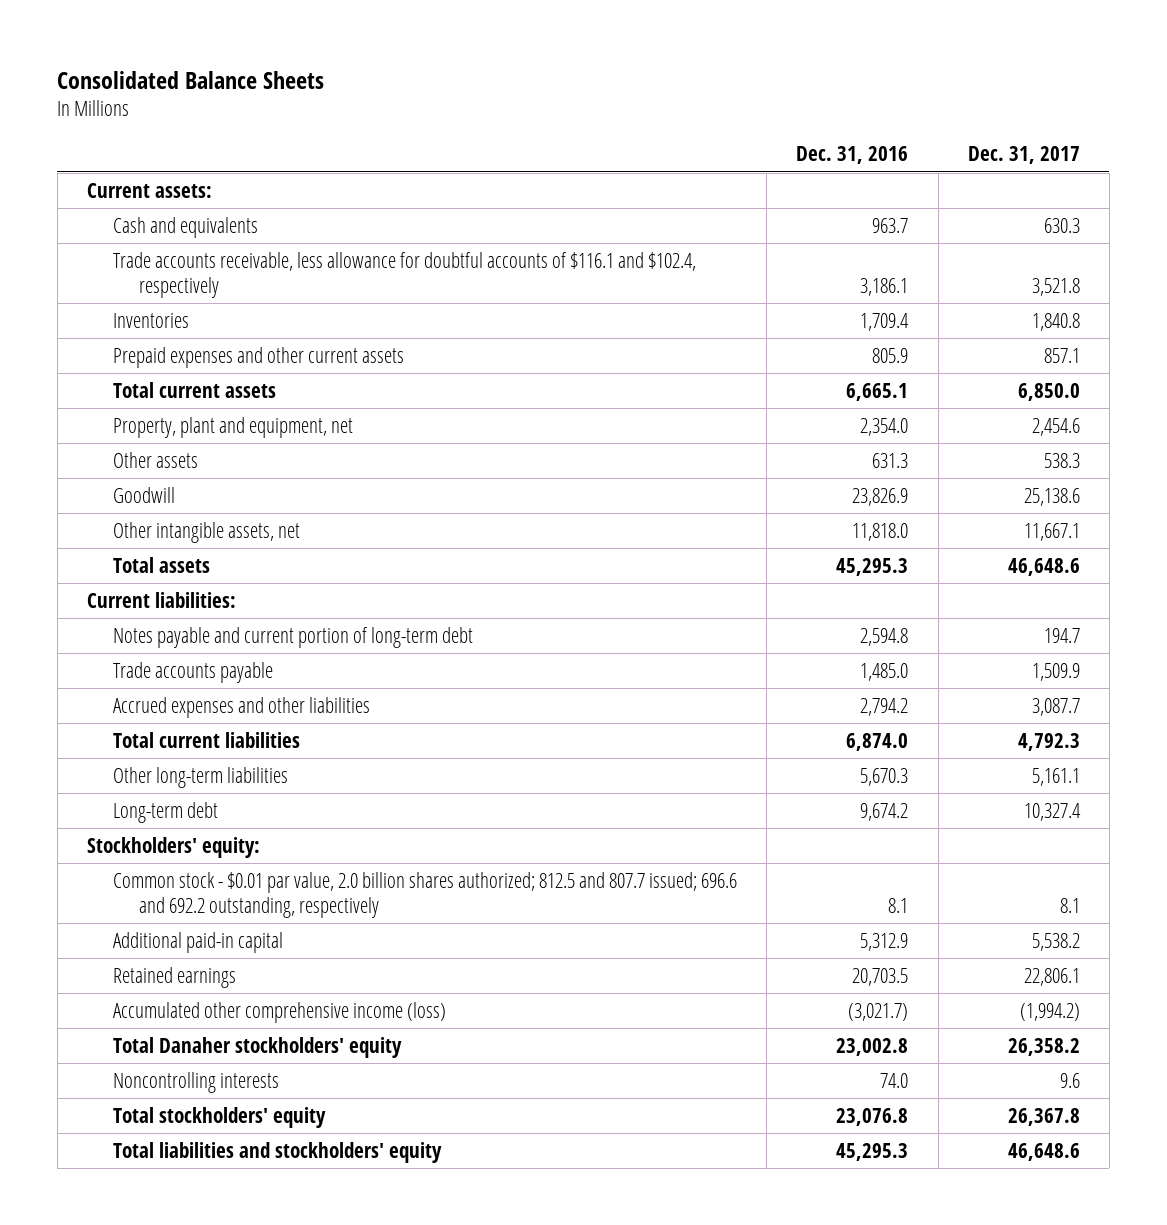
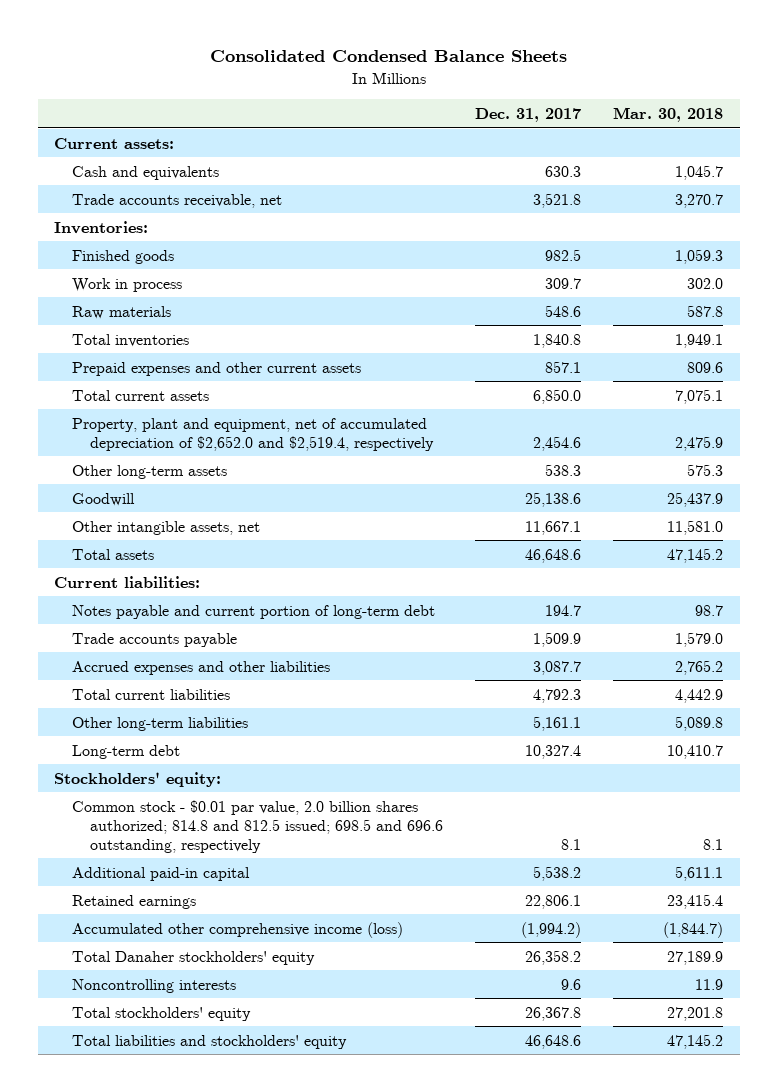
[57,70,325,89] Consolidated Balance Sheets -> [209,50,567,63] Consolidated Condensed Balance Sheets
[796,146,909,165] Dec. 31, 2016 -> none
none -> [613,107,724,123] Mar. 30, 2018
[112,251,696,298] Trade accounts receivable, less allowance for doubtful accounts of $116.1 and $102.4, respectively -> [72,193,283,208] Trade accounts receivable, net
none -> [54,220,149,234] Inventories:
none -> [72,249,175,264] Finished goods
none -> [72,277,183,292] Work in process
none -> [72,305,172,319] Raw materials
[112,312,189,328] Inventories -> [72,333,190,347] Total inventories
[112,416,353,438] Property, plant and equipment, net -> [72,417,435,451] Property, plant and equipment, net of accumulated depreciation of $2,652.0 and $2,519.4, respectively
[112,451,198,468] Other assets -> [72,464,228,479] Other long-term assets
[112,871,737,918] Common stock - $0.01 par value, 2.0 billion shares authorized; 812.5 and 807.7 issued; 696.6 and 692.2 outstanding, respectively -> [72,799,444,853] Common stock - $0.01 par value, 2.0 billion shares authorized; 814.8 and 812.5 issued; 698.5 and 696.6 outstanding, respectively

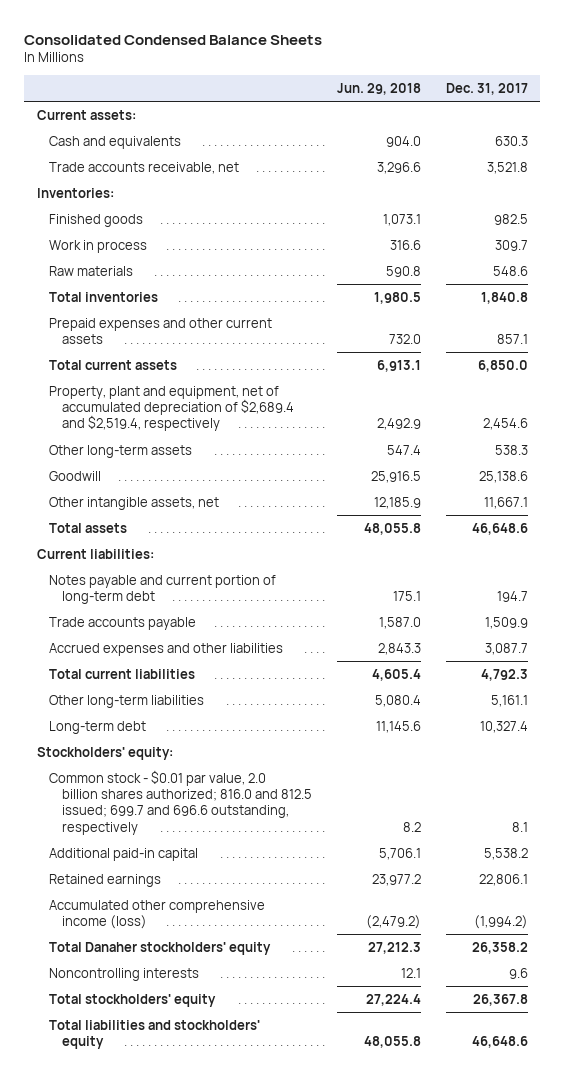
[613,107,724,123] Mar. 30, 2018 -> none
none -> [336,82,421,95] Jun. 29, 2018
[72,417,435,451] Property, plant and equipment, net of accumulated depreciation of $2,652.0 and $2,519.4, respectively -> [49,385,295,432] Property, plant and equipment, net of accumulated depreciation of $2,689.4 and $2,519.4, respectively
[72,799,444,853] Common stock - $0.01 par value, 2.0 billion shares authorized; 814.8 and 812.5 issued; 698.5 and 696.6 outstanding, respectively -> [49,769,313,835] Common stock - $0.01 par value, 2.0 billion shares authorized; 816.0 and 812.5 issued; 699.7 and 696.6 outstanding, respectively

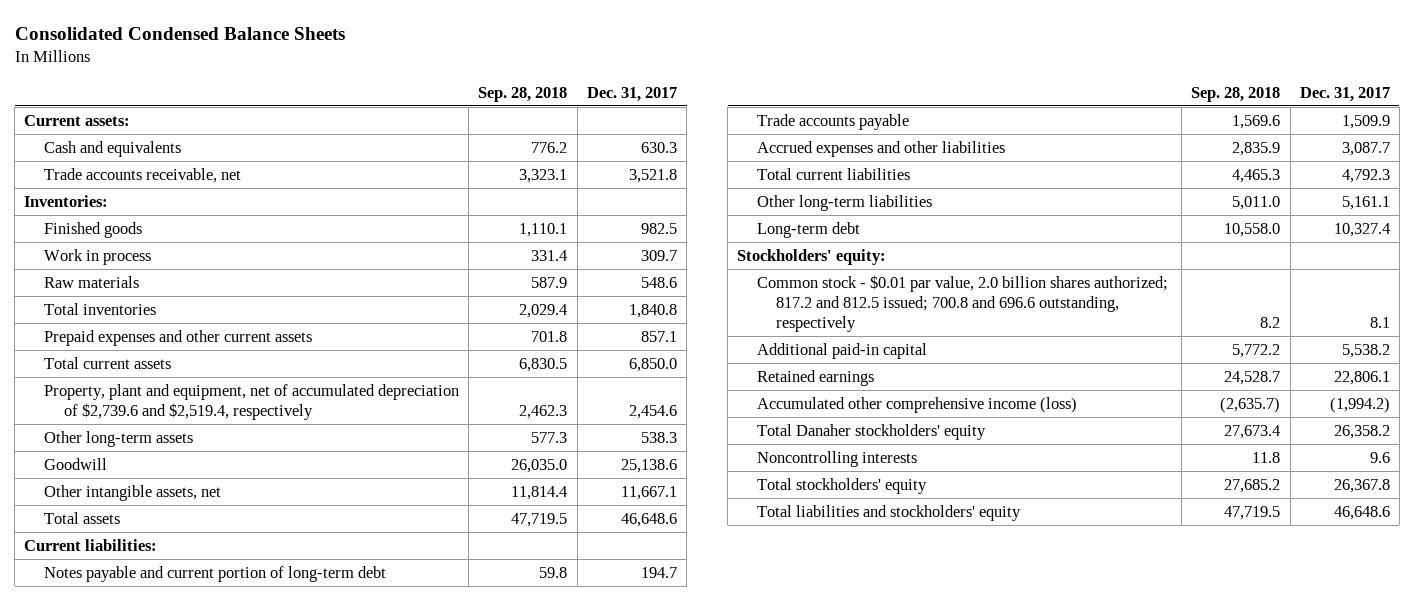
[336,82,421,95] Jun. 29, 2018 -> none
none -> [478,86,568,102] Sep. 28, 2018
[49,385,295,432] Property, plant and equipment, net of accumulated depreciation of $2,689.4 and $2,519.4, respectively -> [43,383,459,420] Property, plant and equipment, net of accumulated depreciation of $2,739.6 and $2,519.4, respectively
[49,769,313,835] Common stock - $0.01 par value, 2.0 billion shares authorized; 816.0 and 812.5 issued; 699.7 and 696.6 outstanding, respectively -> [756,274,1168,333] Common stock - $0.01 par value, 2.0 billion shares authorized; 817.2 and 812.5 issued; 700.8 and 696.6 outstanding, respectively

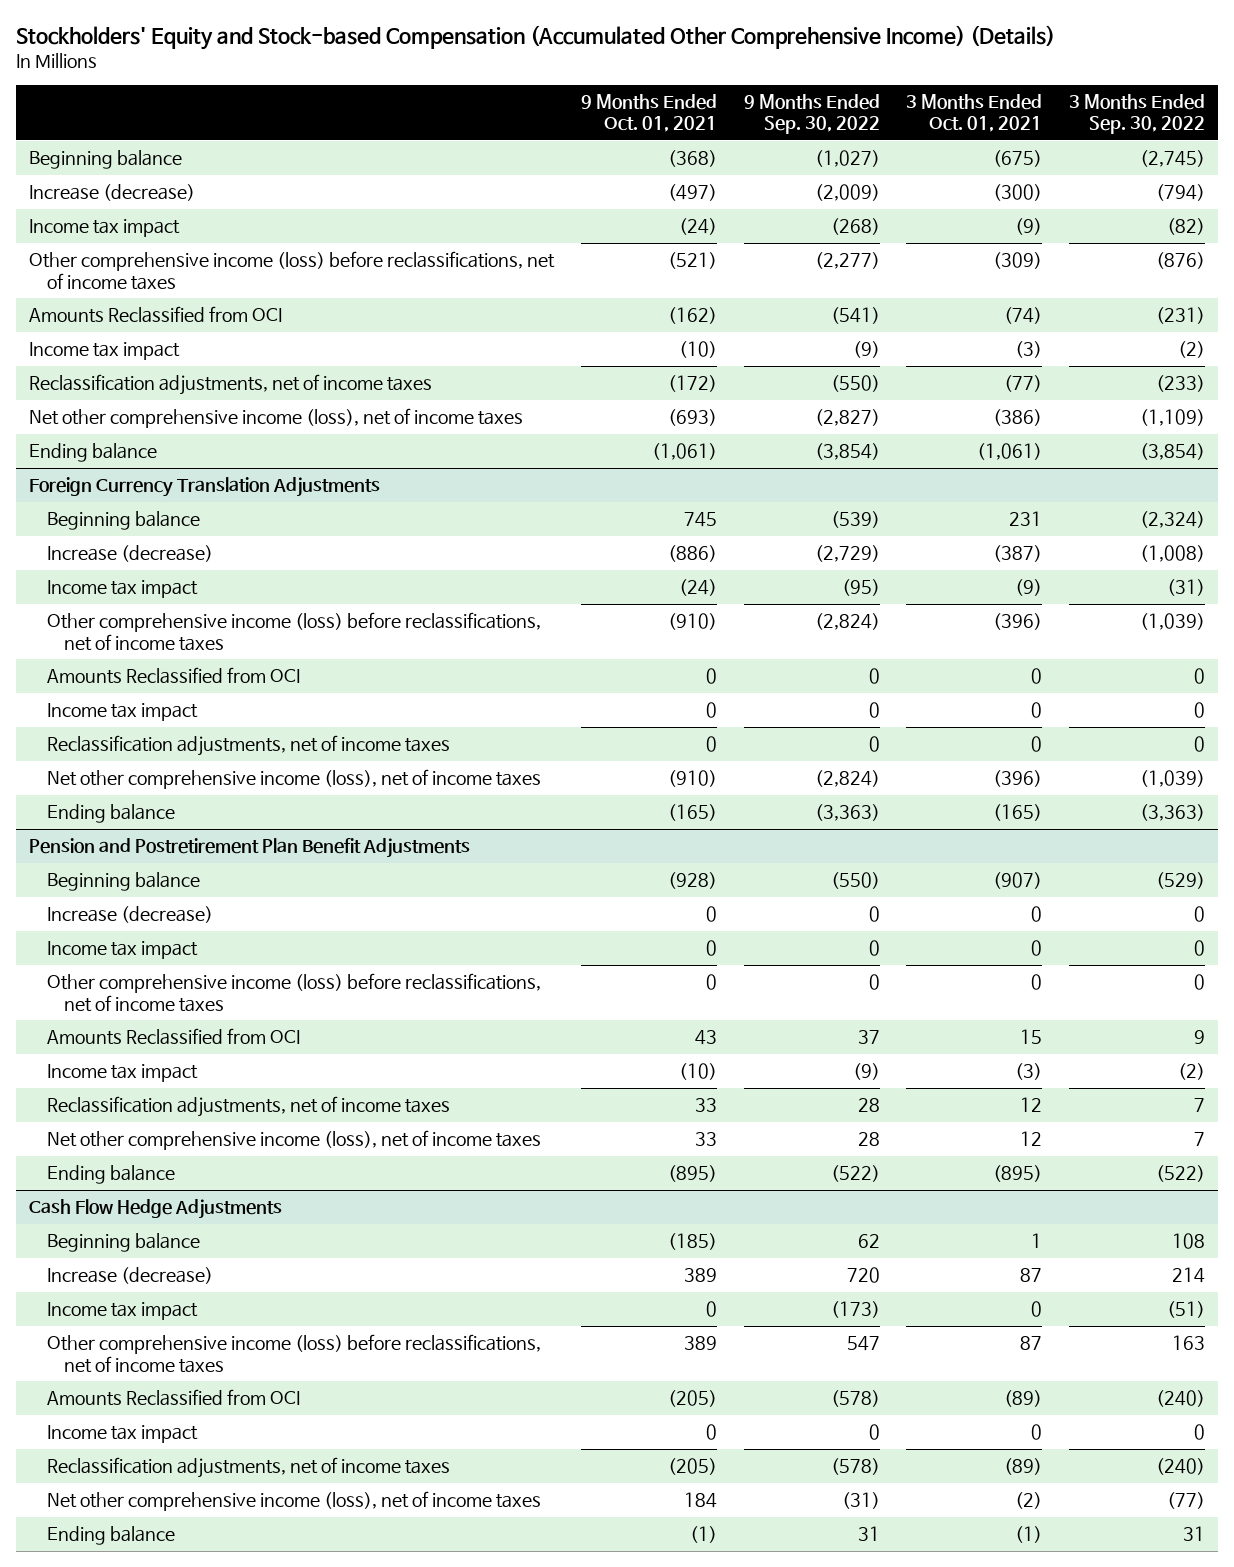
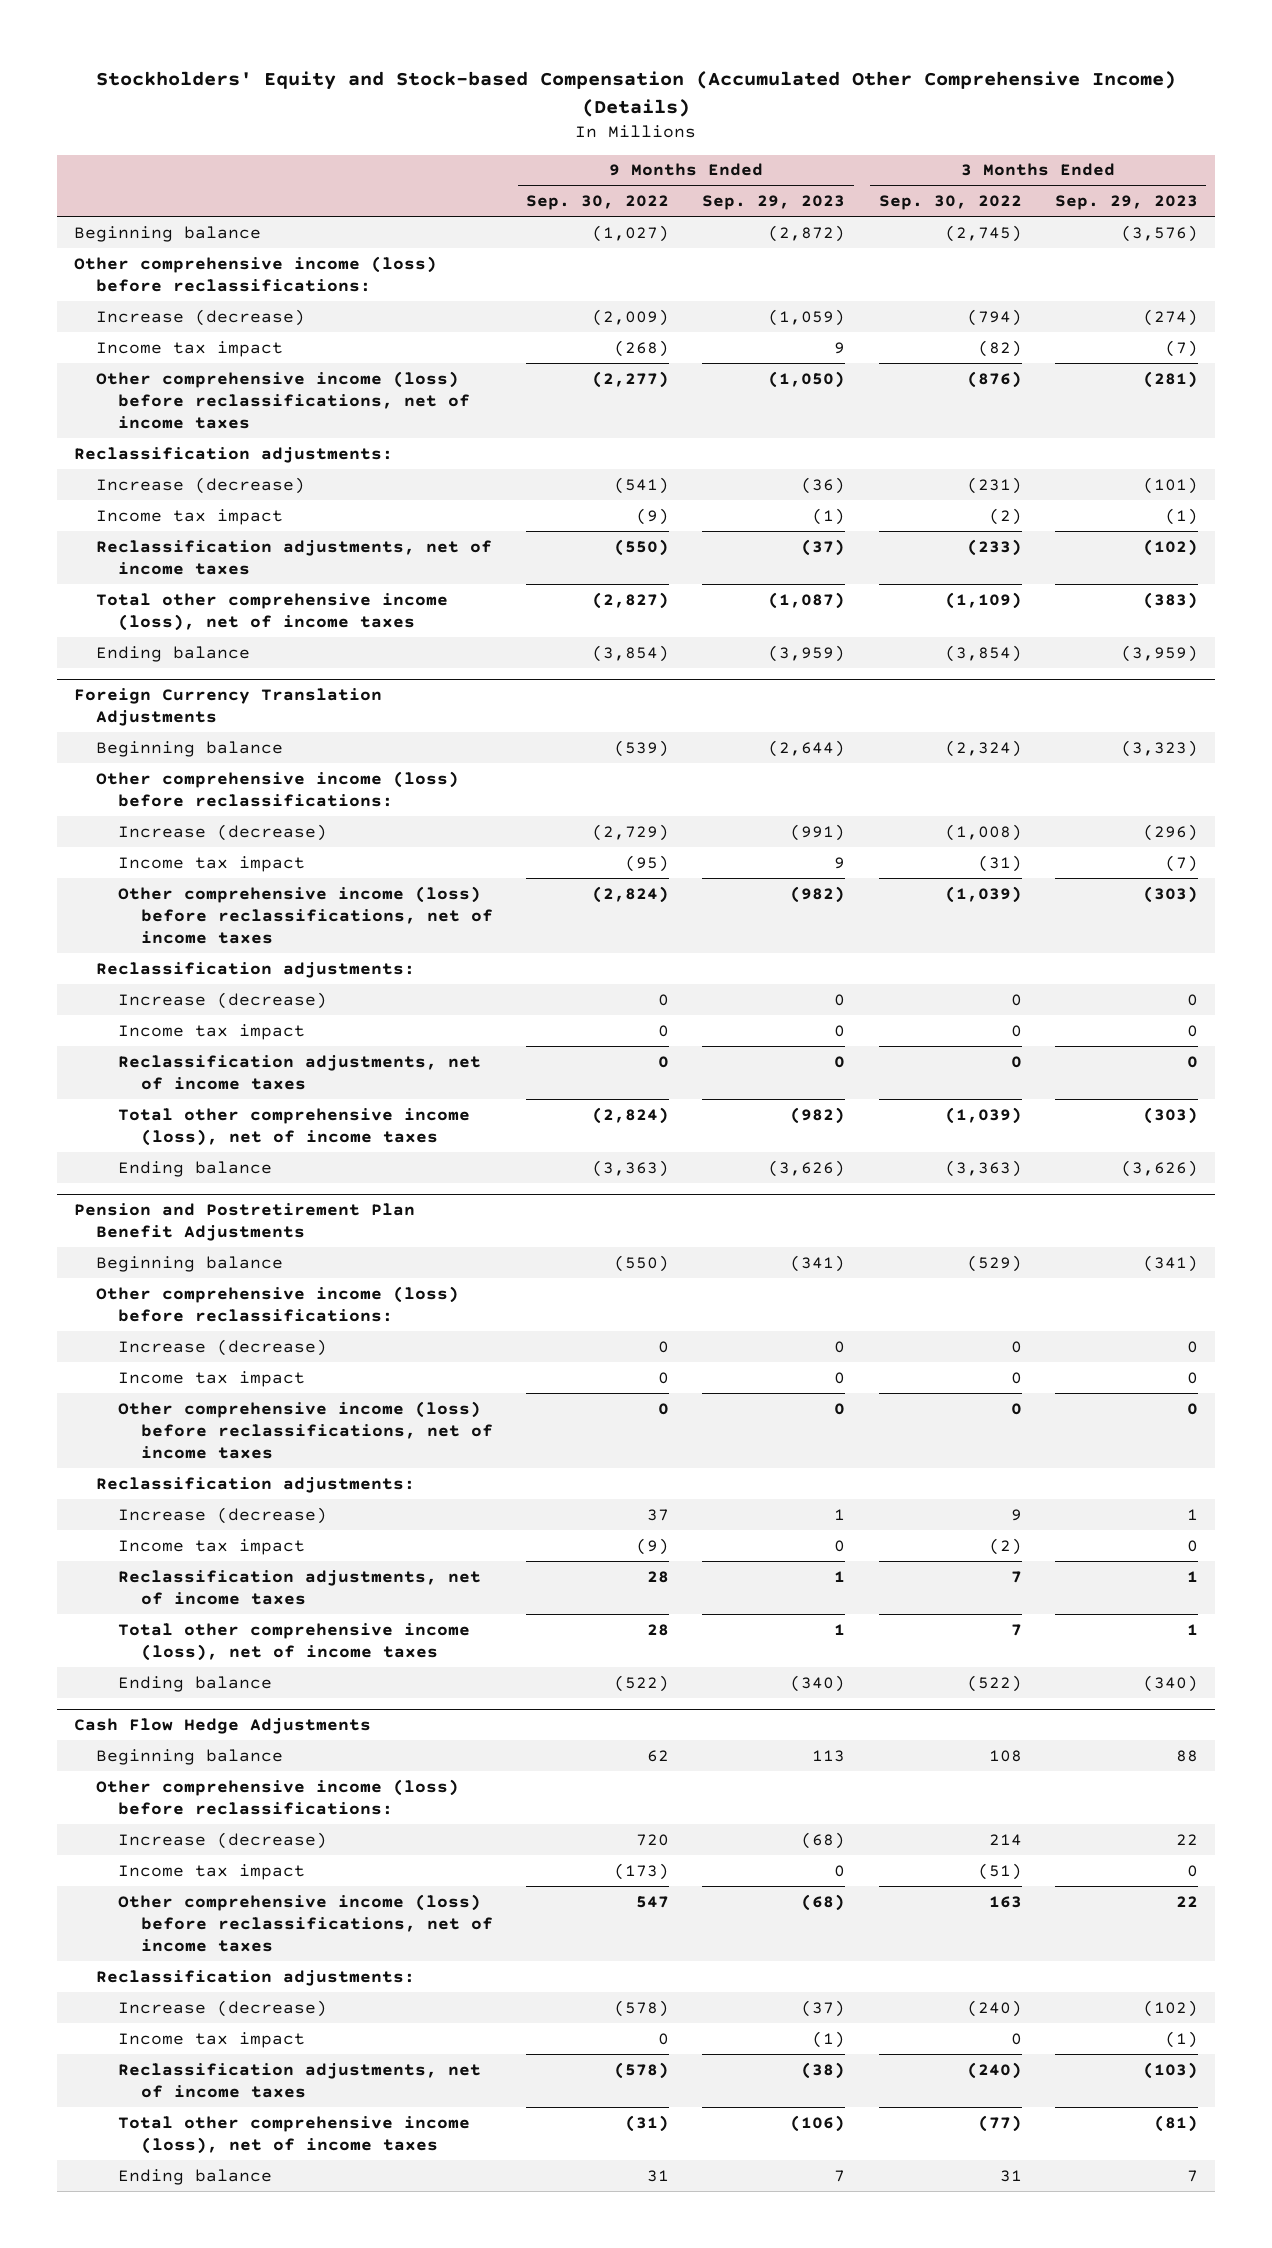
[580,94,717,133] 9 Months Ended Oct. 01, 2021 -> none
[906,94,1043,133] 3 Months Ended Oct. 01, 2021 -> none
none -> [702,195,846,211] Sep. 29, 2023
none -> [1055,195,1199,211] Sep. 29, 2023
none -> [73,255,437,292] Other comprehensive income (loss) before reclassifications:
none -> [73,446,393,463] Reclassification adjustments:
[29,306,283,324] Amounts Reclassified from OCI -> [96,476,306,494] Increase (decrease)
[29,408,524,429] Net other comprehensive income (loss), net of income taxes -> [96,592,449,631] Total other comprehensive income (loss), net of income taxes
none -> [96,770,460,807] Other comprehensive income (loss) before reclassifications:
none -> [96,961,416,978] Reclassification adjustments:
[46,667,300,685] Amounts Reclassified from OCI -> [118,991,328,1009] Increase (decrease)
[46,769,541,790] Net other comprehensive income (loss), net of income taxes -> [118,1107,471,1146] Total other comprehensive income (loss), net of income taxes
none -> [96,1285,460,1322] Other comprehensive income (loss) before reclassifications:
none -> [96,1476,416,1493] Reclassification adjustments:
[46,1028,300,1046] Amounts Reclassified from OCI -> [118,1506,328,1524] Increase (decrease)
[46,1130,541,1151] Net other comprehensive income (loss), net of income taxes -> [118,1622,471,1661] Total other comprehensive income (loss), net of income taxes
none -> [96,1778,460,1815] Other comprehensive income (loss) before reclassifications:
none -> [96,1969,416,1986] Reclassification adjustments:
[46,1389,300,1407] Amounts Reclassified from OCI -> [118,1999,328,2017] Increase (decrease)
[46,1491,541,1512] Net other comprehensive income (loss), net of income taxes -> [118,2115,471,2154] Total other comprehensive income (loss), net of income taxes

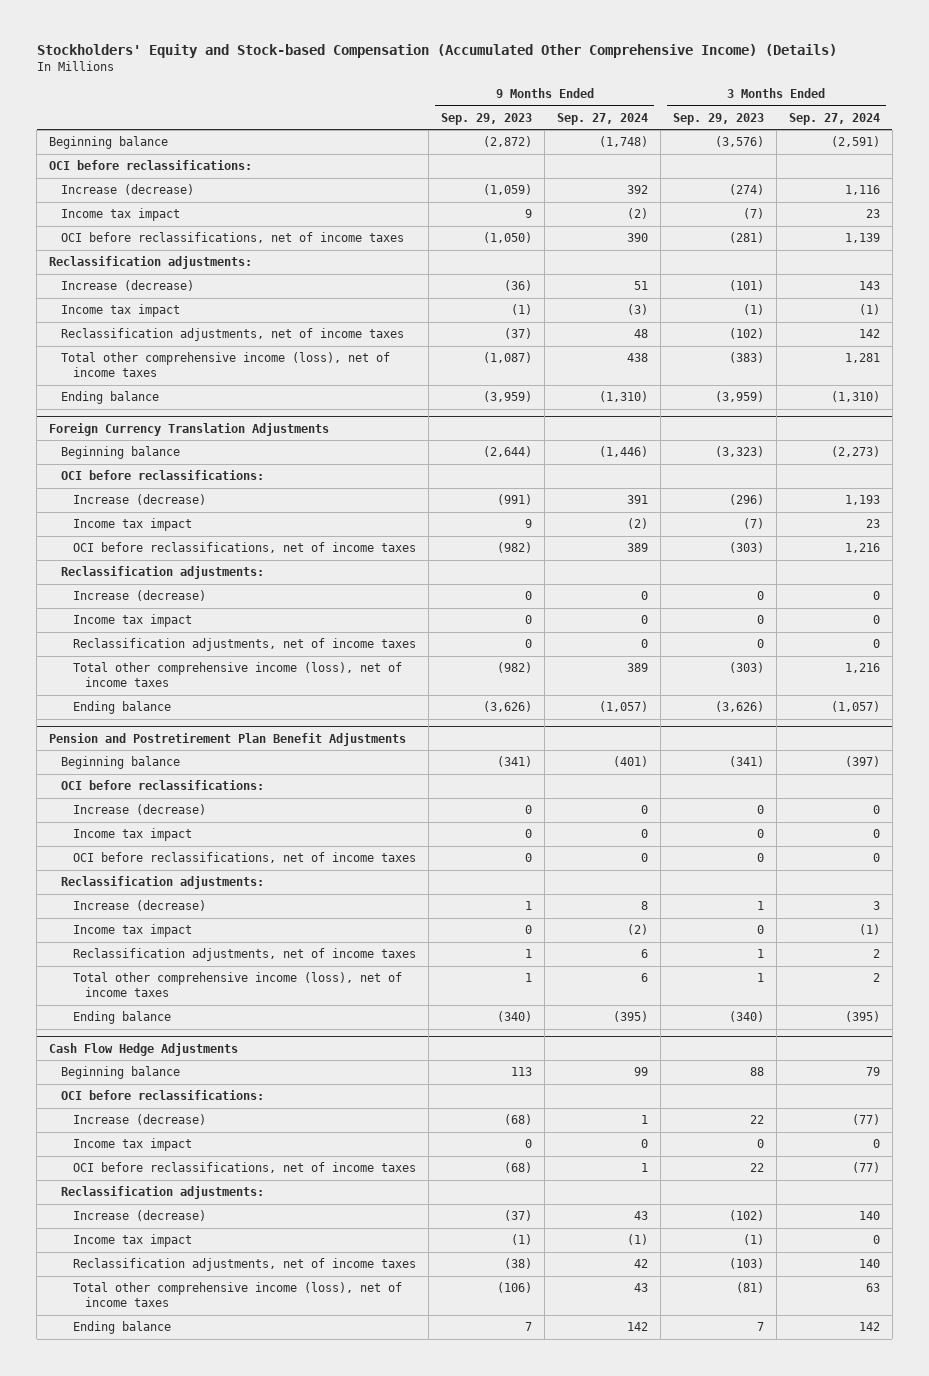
[526,195,670,211] Sep. 30, 2022 -> none
[878,195,1022,211] Sep. 30, 2022 -> none
none -> [557,112,649,125] Sep. 27, 2024
none -> [788,112,880,125] Sep. 27, 2024
[73,255,437,292] Other comprehensive income (loss) before reclassifications: -> [49,160,253,171] OCI before reclassifications:
[96,370,471,430] Other comprehensive income (loss) before reclassifications, net of income taxes -> [61,232,405,244] OCI before reclassifications, net of income taxes
[96,770,460,807] Other comprehensive income (loss) before reclassifications: -> [61,470,265,481] OCI before reclassifications:
[118,885,493,945] Other comprehensive income (loss) before reclassifications, net of income taxes -> [73,542,417,554] OCI before reclassifications, net of income taxes
[96,1285,460,1322] Other comprehensive income (loss) before reclassifications: -> [61,780,265,791] OCI before reclassifications:
[118,1400,493,1460] Other comprehensive income (loss) before reclassifications, net of income taxes -> [73,852,417,864] OCI before reclassifications, net of income taxes
[96,1778,460,1815] Other comprehensive income (loss) before reclassifications: -> [61,1090,265,1101] OCI before reclassifications:
[118,1893,493,1953] Other comprehensive income (loss) before reclassifications, net of income taxes -> [73,1162,417,1174] OCI before reclassifications, net of income taxes

